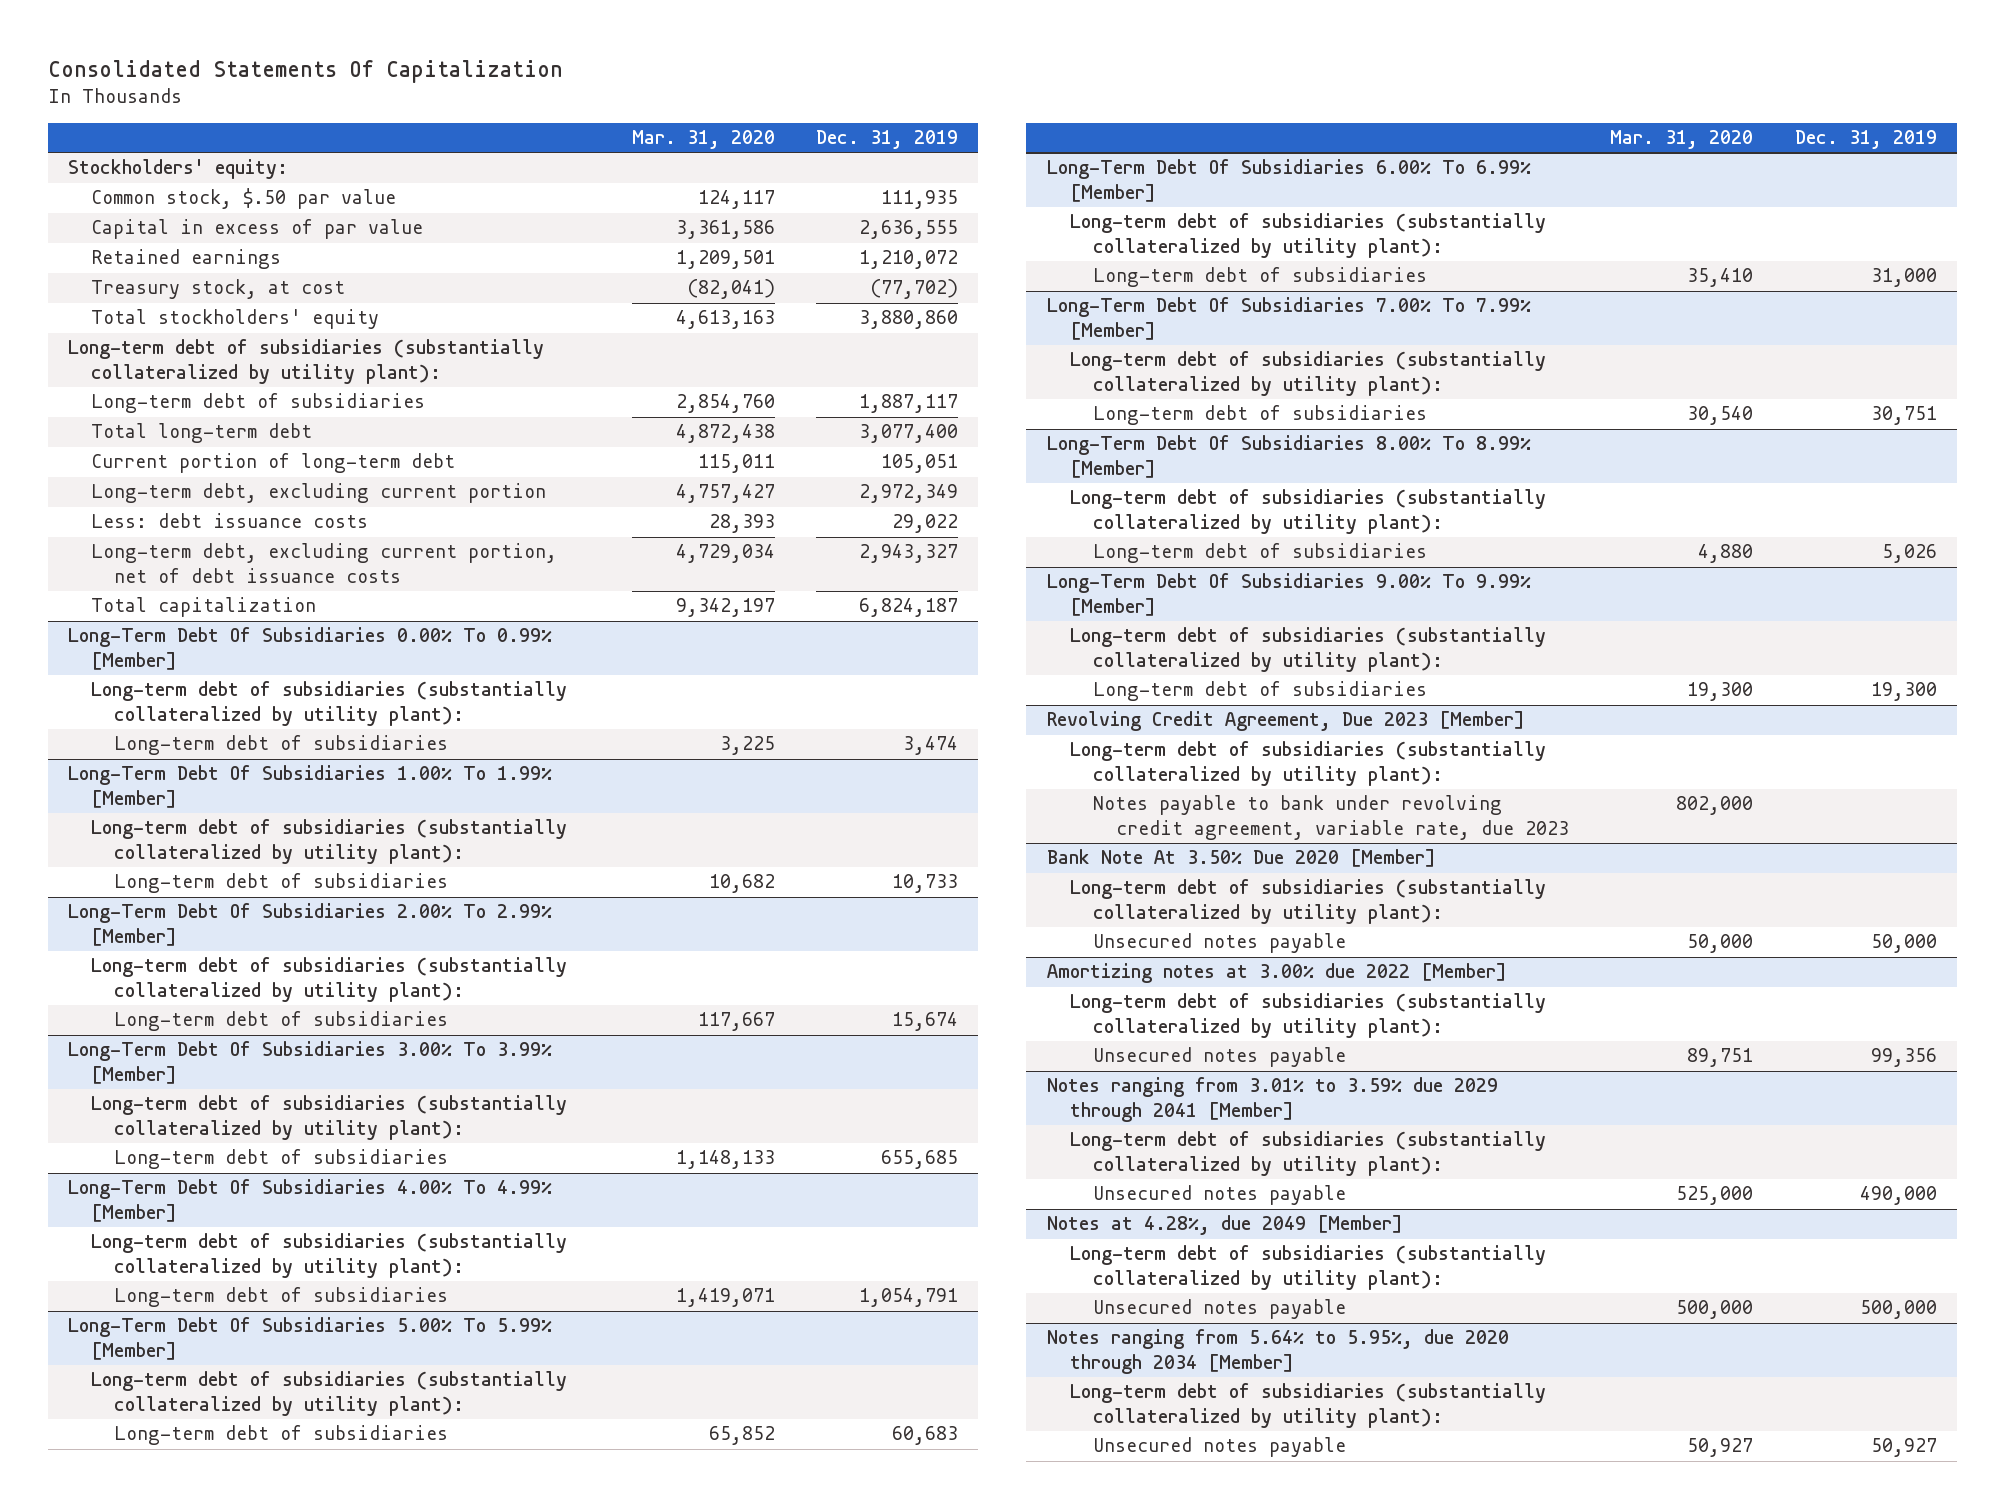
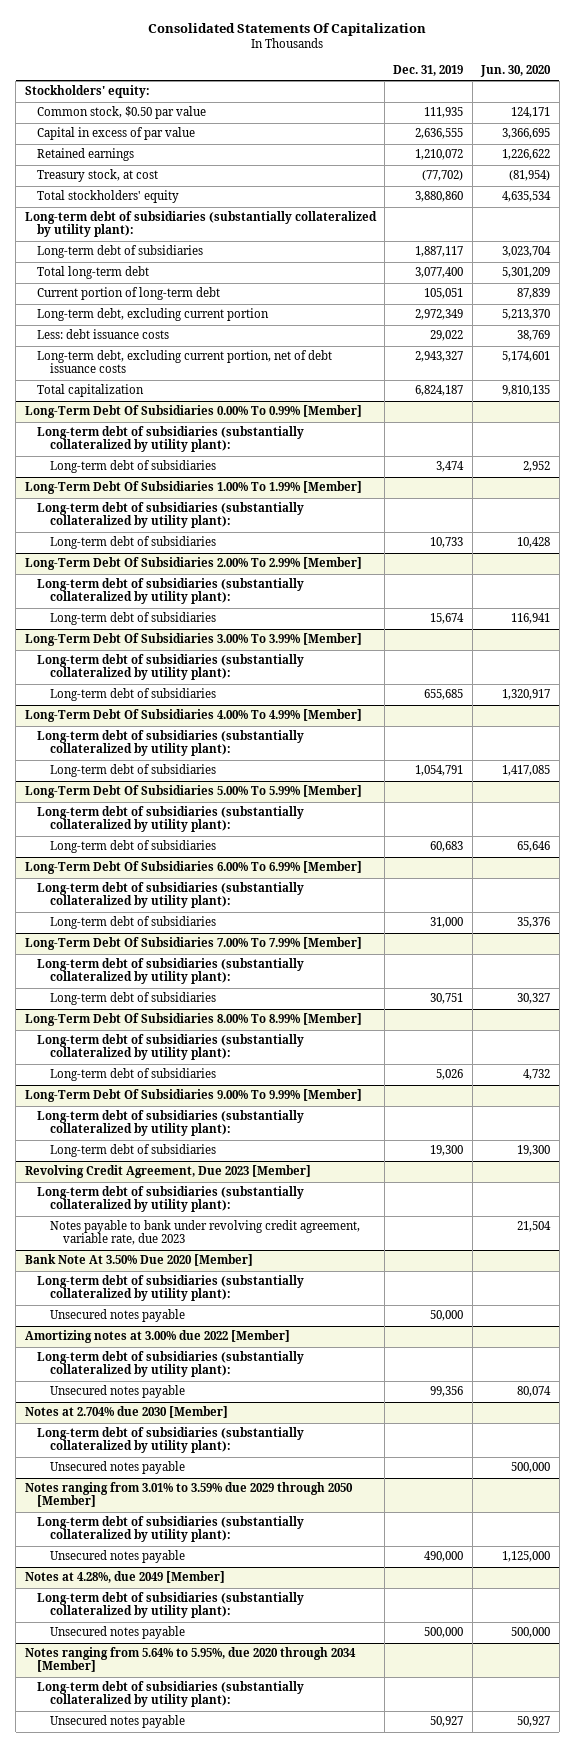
[631,130,775,150] Mar. 31, 2020 -> none
none -> [480,65,552,78] Jun. 30, 2020
[91,188,397,210] Common stock, $.50 par value -> [37,106,207,120] Common stock, $0.50 par value
[1046,1077,1498,1123] Notes ranging from 3.01% to 3.59% due 2029 through 2041 [Member] -> none
none -> [24,1406,228,1419] Notes at 2.704% due 2030 [Member]
none -> [50,1461,186,1475] Unsecured notes payable
none -> [24,1482,353,1508] Notes ranging from 3.01% to 3.59% due 2029 through 2050 [Member]
none -> [37,1516,305,1543] Long-term debt of subsidiaries (substantially collateralized by utility plant):

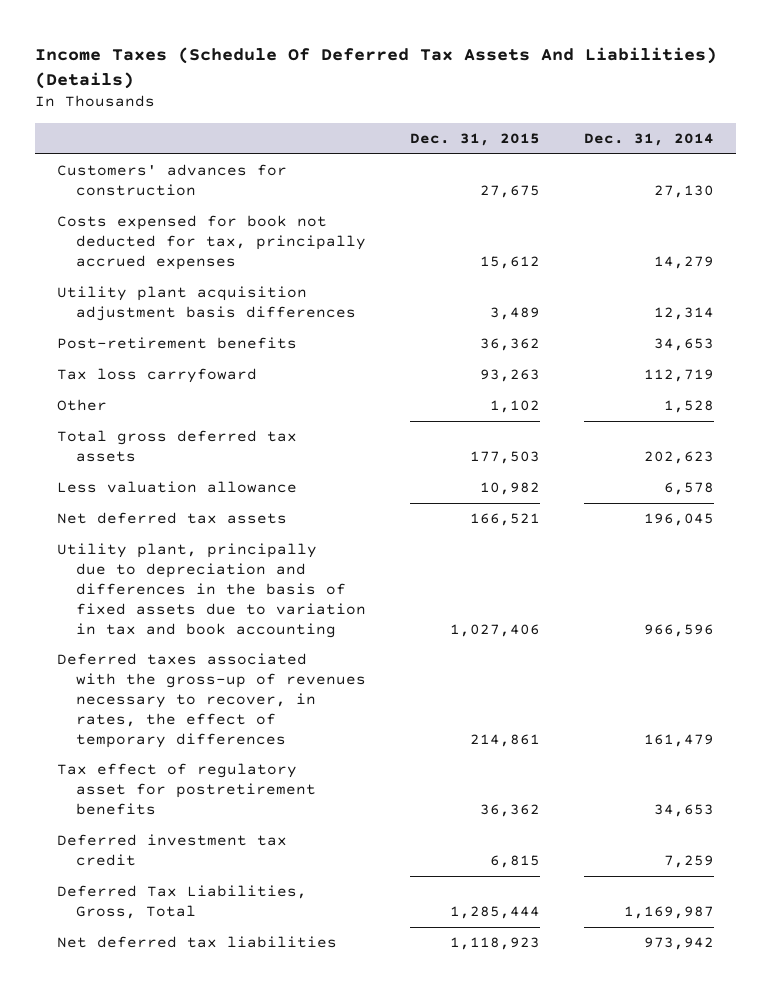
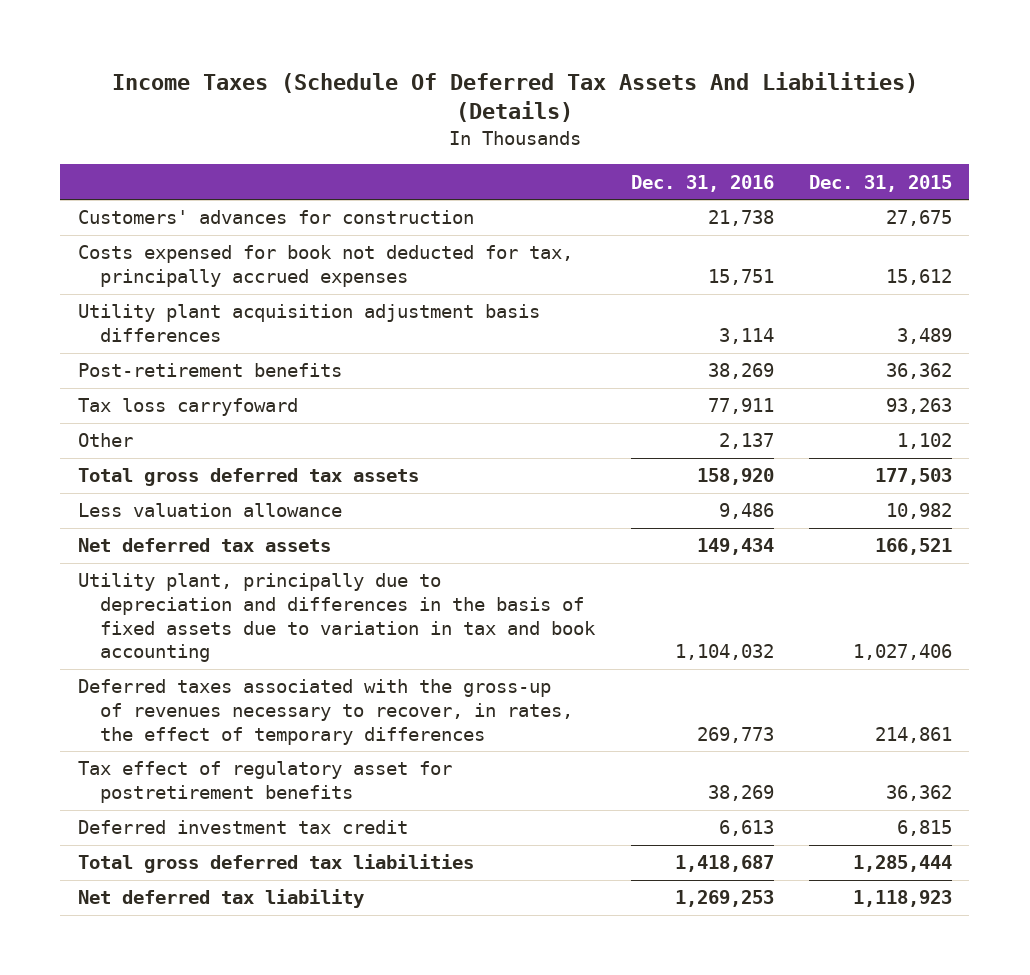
[583,132,714,146] Dec. 31, 2014 -> none
none -> [630,174,774,192] Dec. 31, 2016
[56,885,307,920] Deferred Tax Liabilities, Gross, Total -> [77,854,474,874] Total gross deferred tax liabilities
[56,936,337,949] Net deferred tax liabilities -> [77,889,364,909] Net deferred tax liability

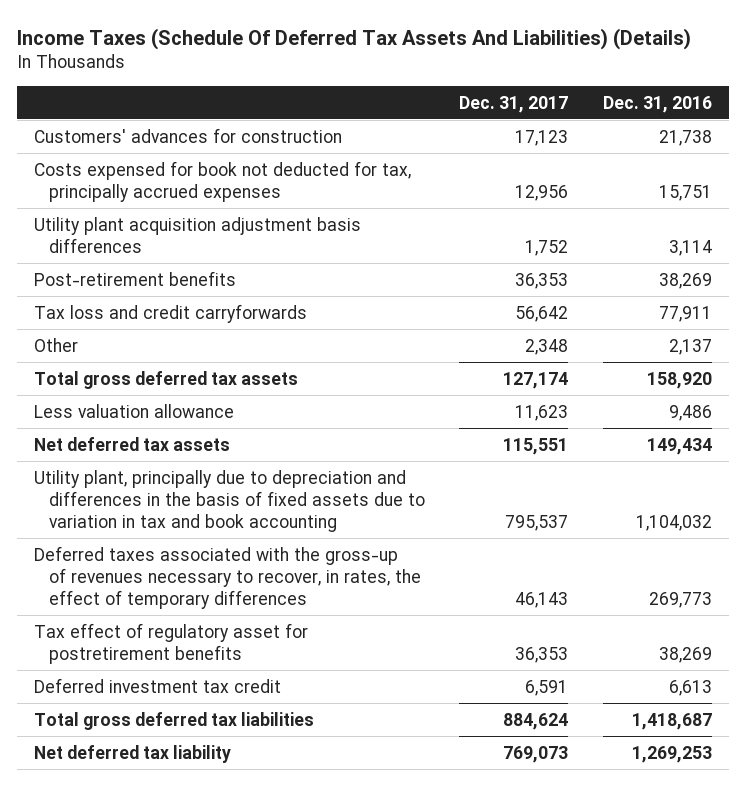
[808,174,952,192] Dec. 31, 2015 -> none
none -> [459,95,569,113] Dec. 31, 2017
[77,398,298,417] Tax loss carryfoward -> [34,303,308,323] Tax loss and credit carryforwards

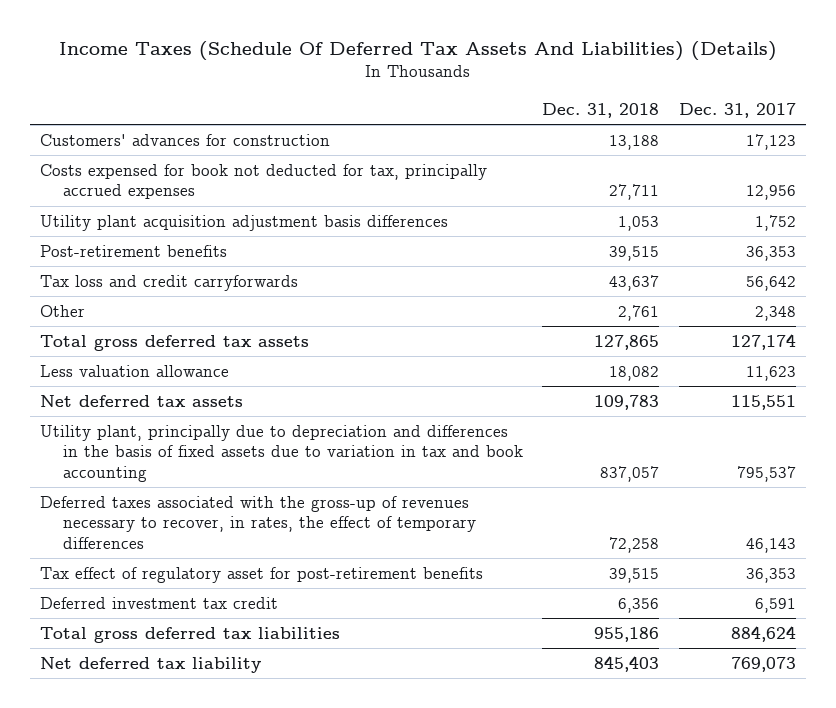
[602,95,712,113] Dec. 31, 2016 -> none
none -> [542,102,660,118] Dec. 31, 2018
[34,622,309,664] Tax effect of regulatory asset for postretirement benefits -> [39,566,483,583] Tax effect of regulatory asset for post-retirement benefits

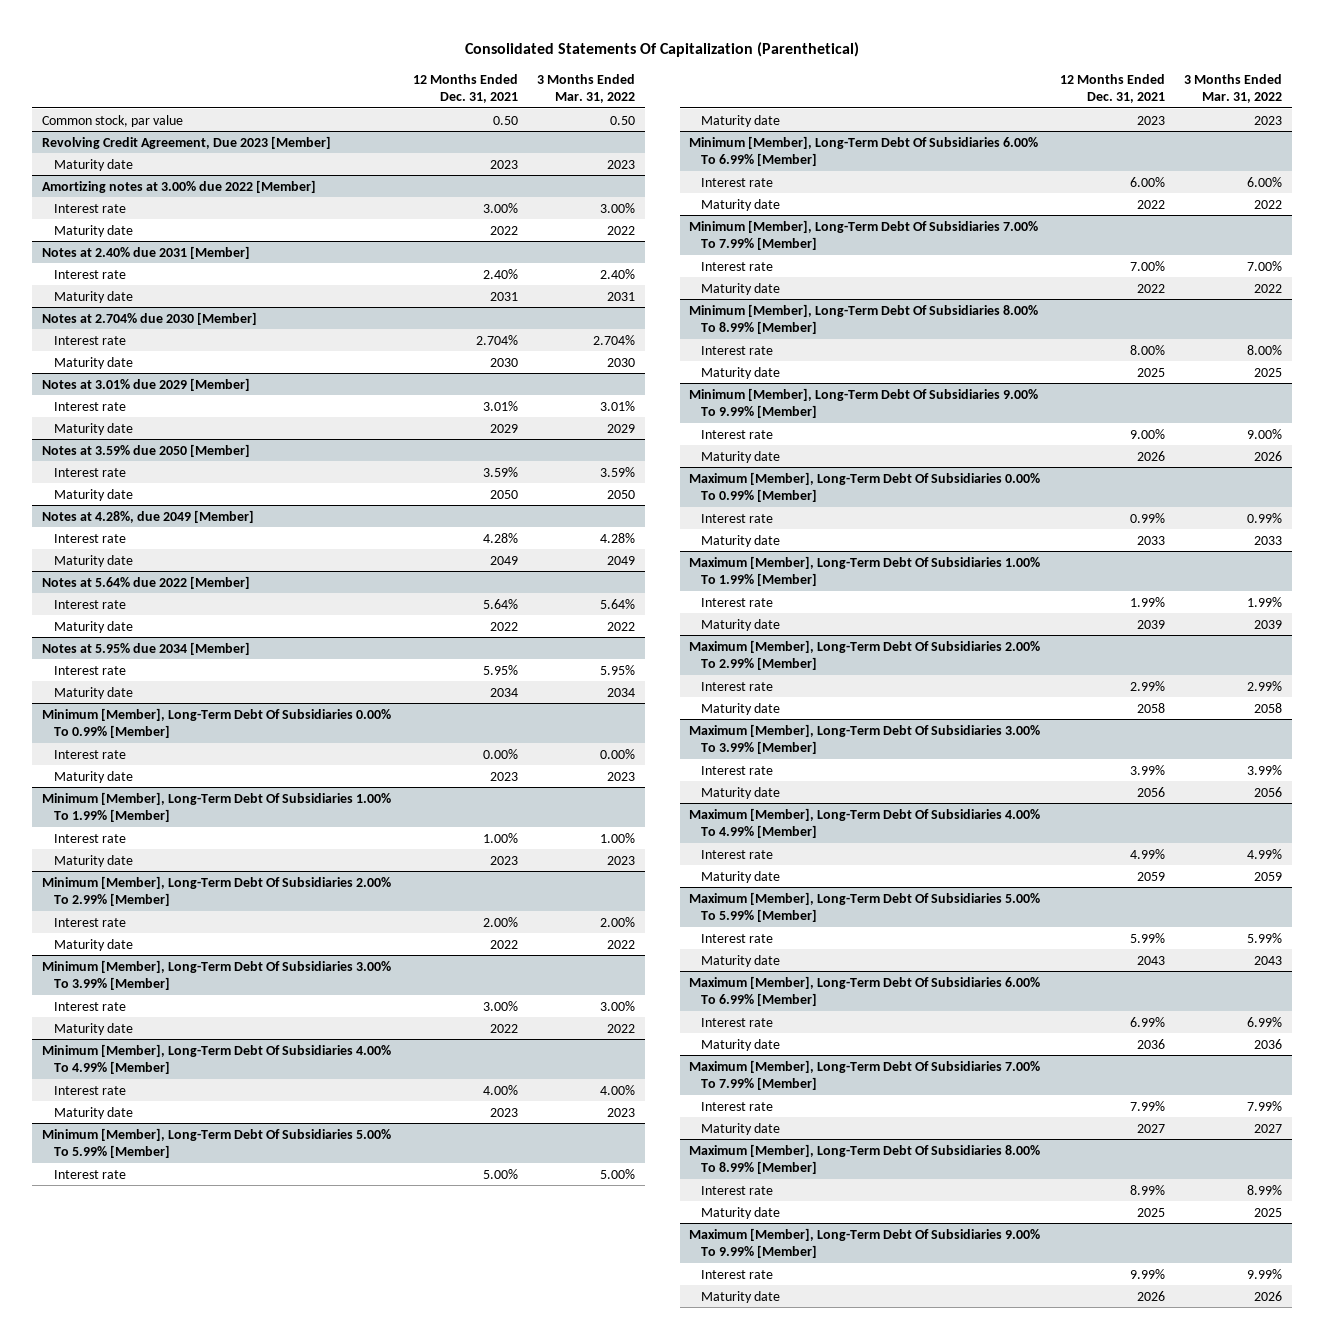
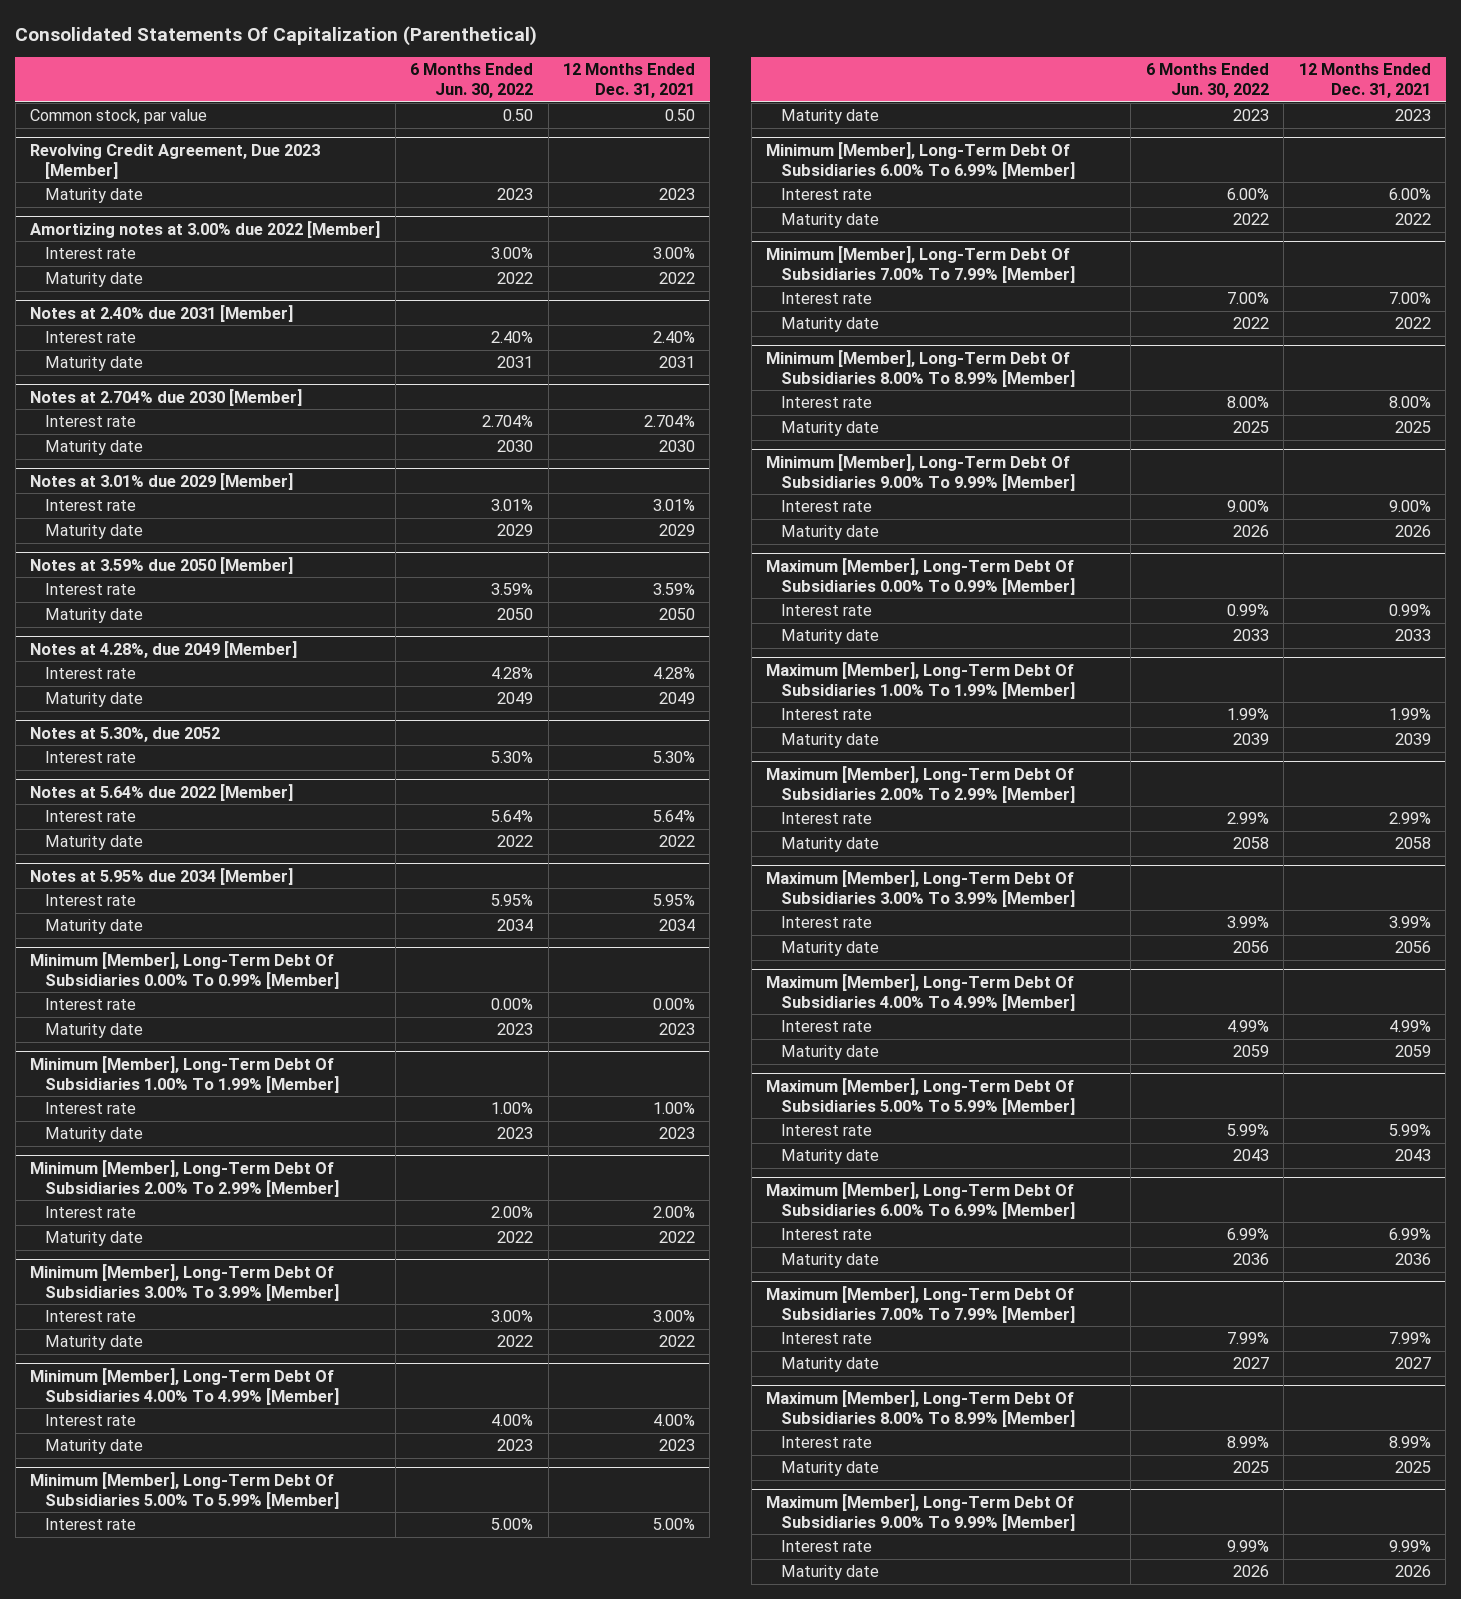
[536,73,635,104] 3 Months Ended Mar. 31, 2022 -> none
none -> [410,63,534,99] 6 Months Ended Jun. 30, 2022
none -> [30,727,221,743] Notes at 5.30%, due 2052
none -> [45,751,137,764] Interest rate

